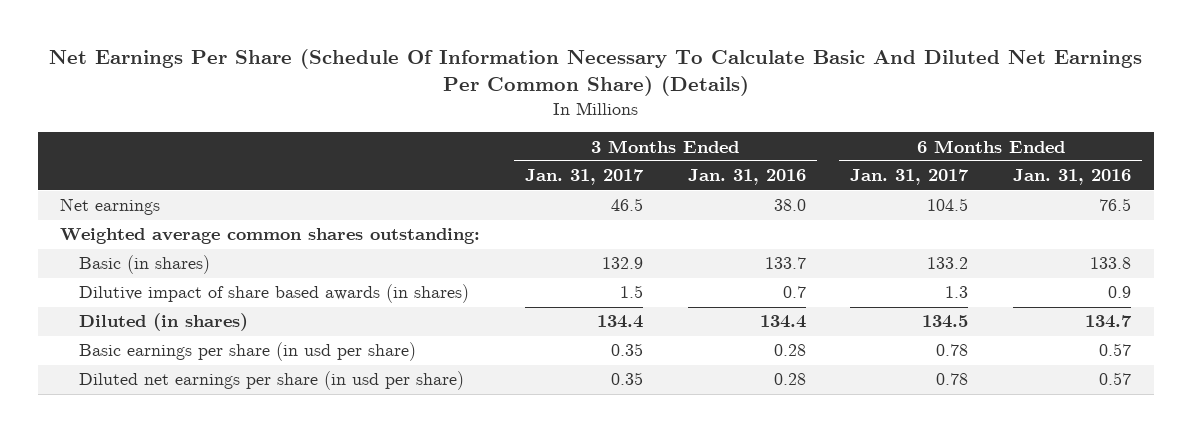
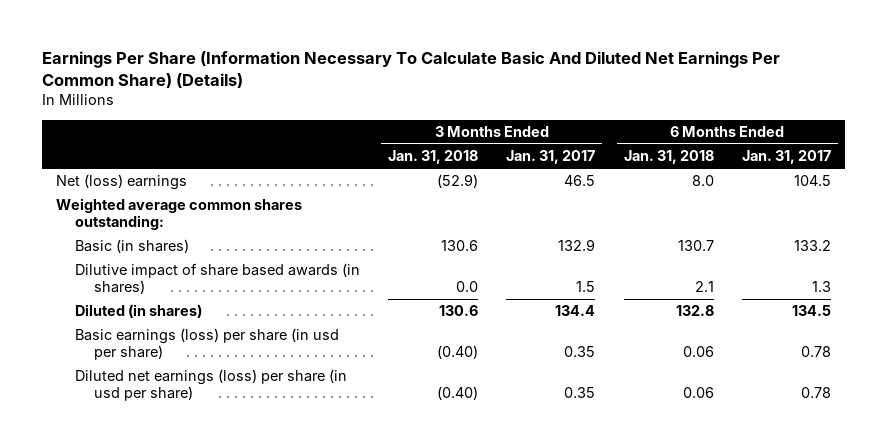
[48,49,1142,97] Net Earnings Per Share (Schedule Of Information Necessary To Calculate Basic And Diluted Net Earnings Per Common Share) (Details) -> [41,51,780,89] Earnings Per Share (Information Necessary To Calculate Basic And Diluted Net Earnings Per Common Share) (Details)
[687,169,806,186] Jan. 31, 2016 -> none
[1013,169,1132,186] Jan. 31, 2016 -> none
none -> [388,150,479,165] Jan. 31, 2018
none -> [623,150,714,165] Jan. 31, 2018
[59,198,160,216] Net earnings -> [56,174,188,191] Net (loss) earnings
[79,342,417,362] Basic earnings per share (in usd per share) -> [74,328,339,360] Basic earnings (loss) per share (in usd per share)
[79,371,465,391] Diluted net earnings per share (in usd per share) -> [74,369,347,401] Diluted net earnings (loss) per share (in usd per share)

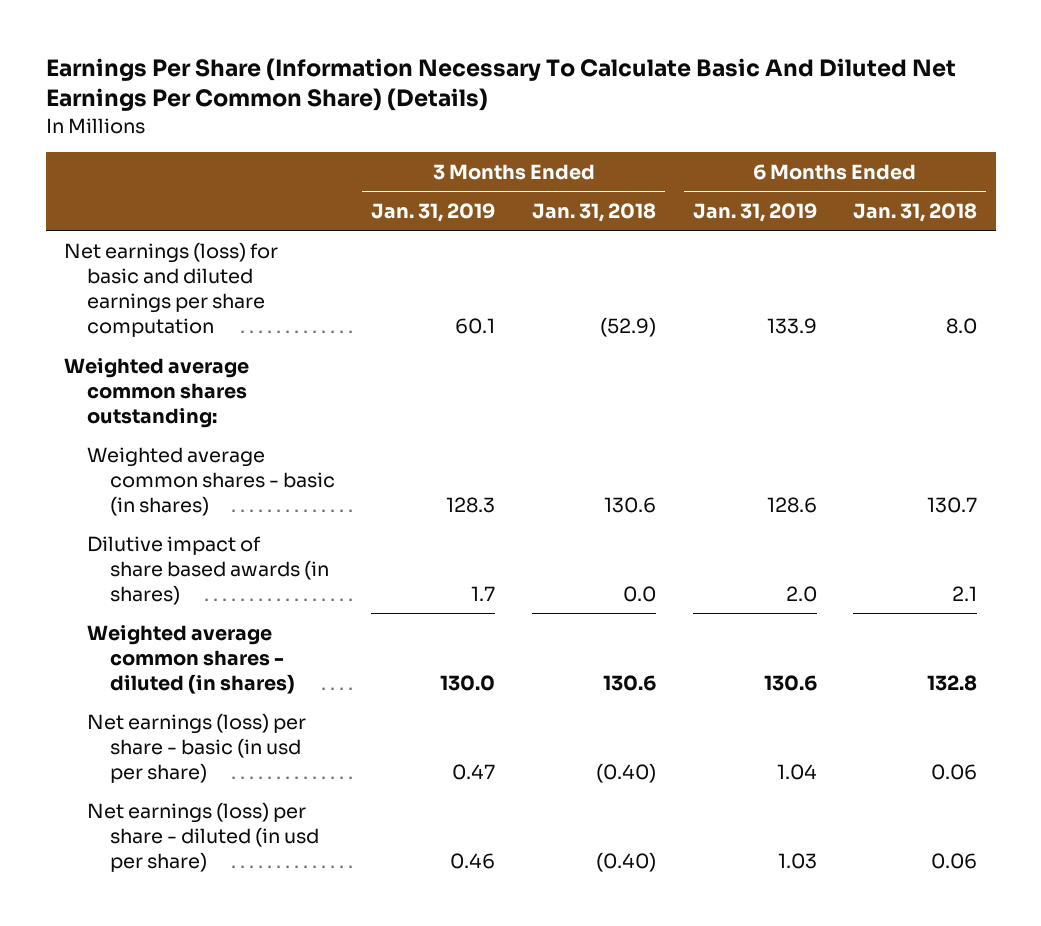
[506,150,596,165] Jan. 31, 2017 -> none
[741,150,831,165] Jan. 31, 2017 -> none
none -> [371,202,496,222] Jan. 31, 2019
none -> [692,202,817,222] Jan. 31, 2019
[56,174,188,191] Net (loss) earnings -> [64,241,279,338] Net earnings (loss) for basic and diluted earnings per share computation
[74,239,189,254] Basic (in shares) -> [86,446,335,517] Weighted average common shares - basic (in shares)
[74,304,202,319] Diluted (in shares) -> [86,624,295,695] Weighted average common shares - diluted (in shares)
[74,328,339,360] Basic earnings (loss) per share (in usd per share) -> [86,712,306,784] Net earnings (loss) per share - basic (in usd per share)
[74,369,347,401] Diluted net earnings (loss) per share (in usd per share) -> [86,801,319,873] Net earnings (loss) per share - diluted (in usd per share)

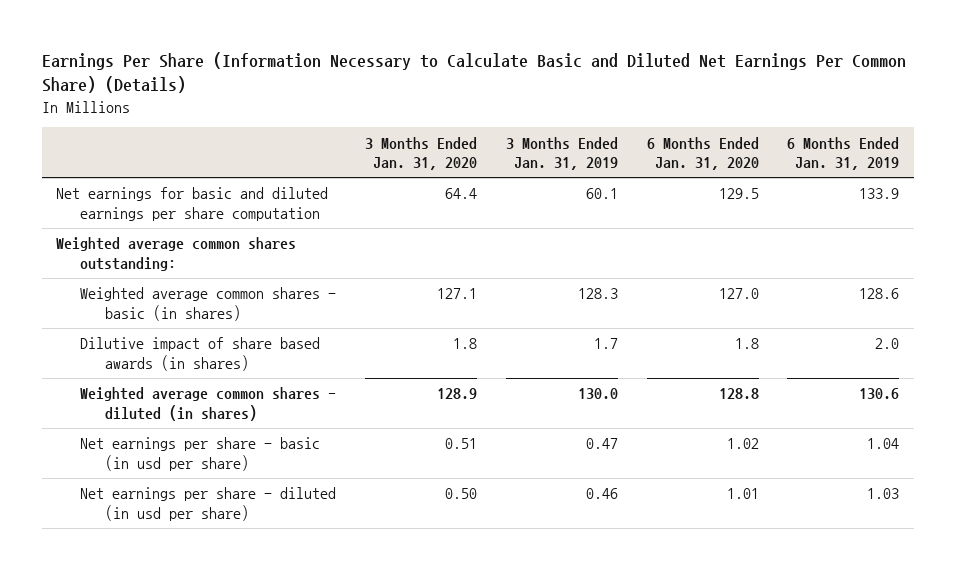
[45,58,956,112] Earnings Per Share (Information Necessary To Calculate Basic And Diluted Net Earnings Per Common Share) (Details) -> [41,51,906,94] Earnings Per Share (Information Necessary to Calculate Basic and Diluted Net Earnings Per Common Share) (Details)
[532,202,657,222] Jan. 31, 2018 -> none
[853,202,978,222] Jan. 31, 2018 -> none
none -> [365,136,478,171] 3 Months Ended Jan. 31, 2020
none -> [646,136,759,171] 6 Months Ended Jan. 31, 2020
[64,241,279,338] Net earnings (loss) for basic and diluted earnings per share computation -> [55,187,328,221] Net earnings for basic and diluted earnings per share computation
[86,712,306,784] Net earnings (loss) per share - basic (in usd per share) -> [80,437,321,471] Net earnings per share - basic (in usd per share)
[86,801,319,873] Net earnings (loss) per share - diluted (in usd per share) -> [80,487,337,521] Net earnings per share - diluted (in usd per share)

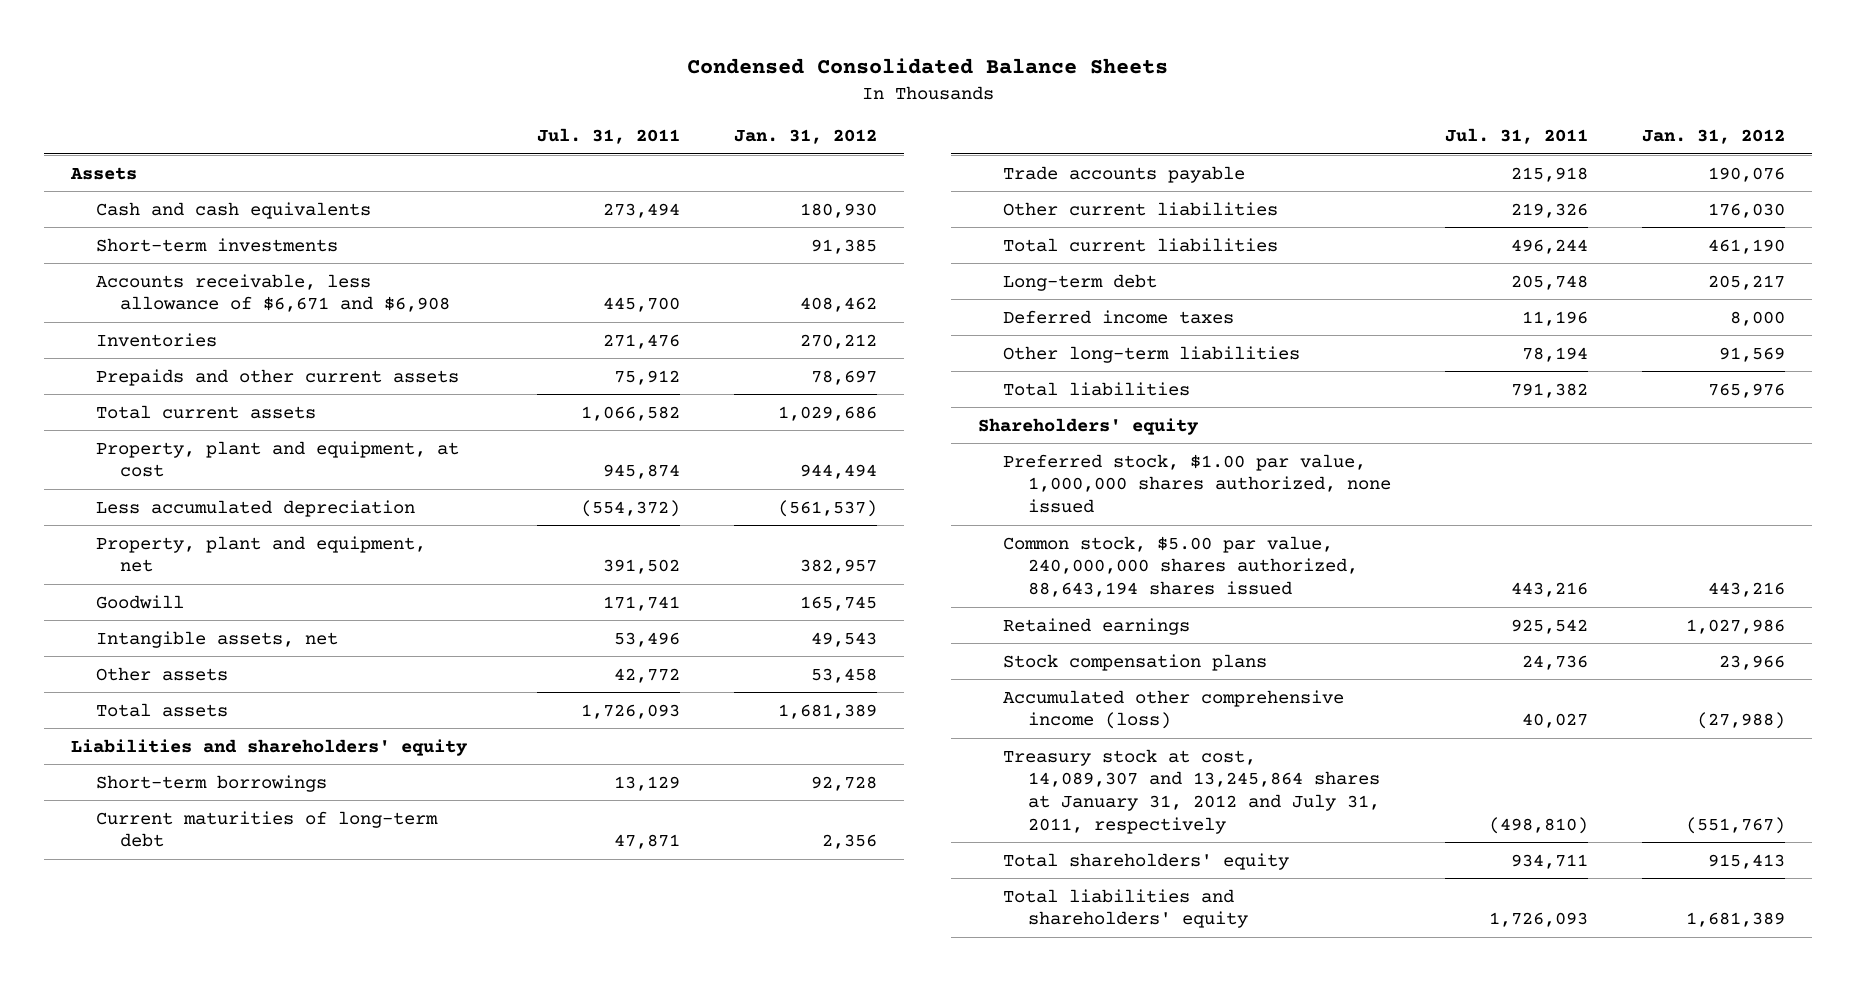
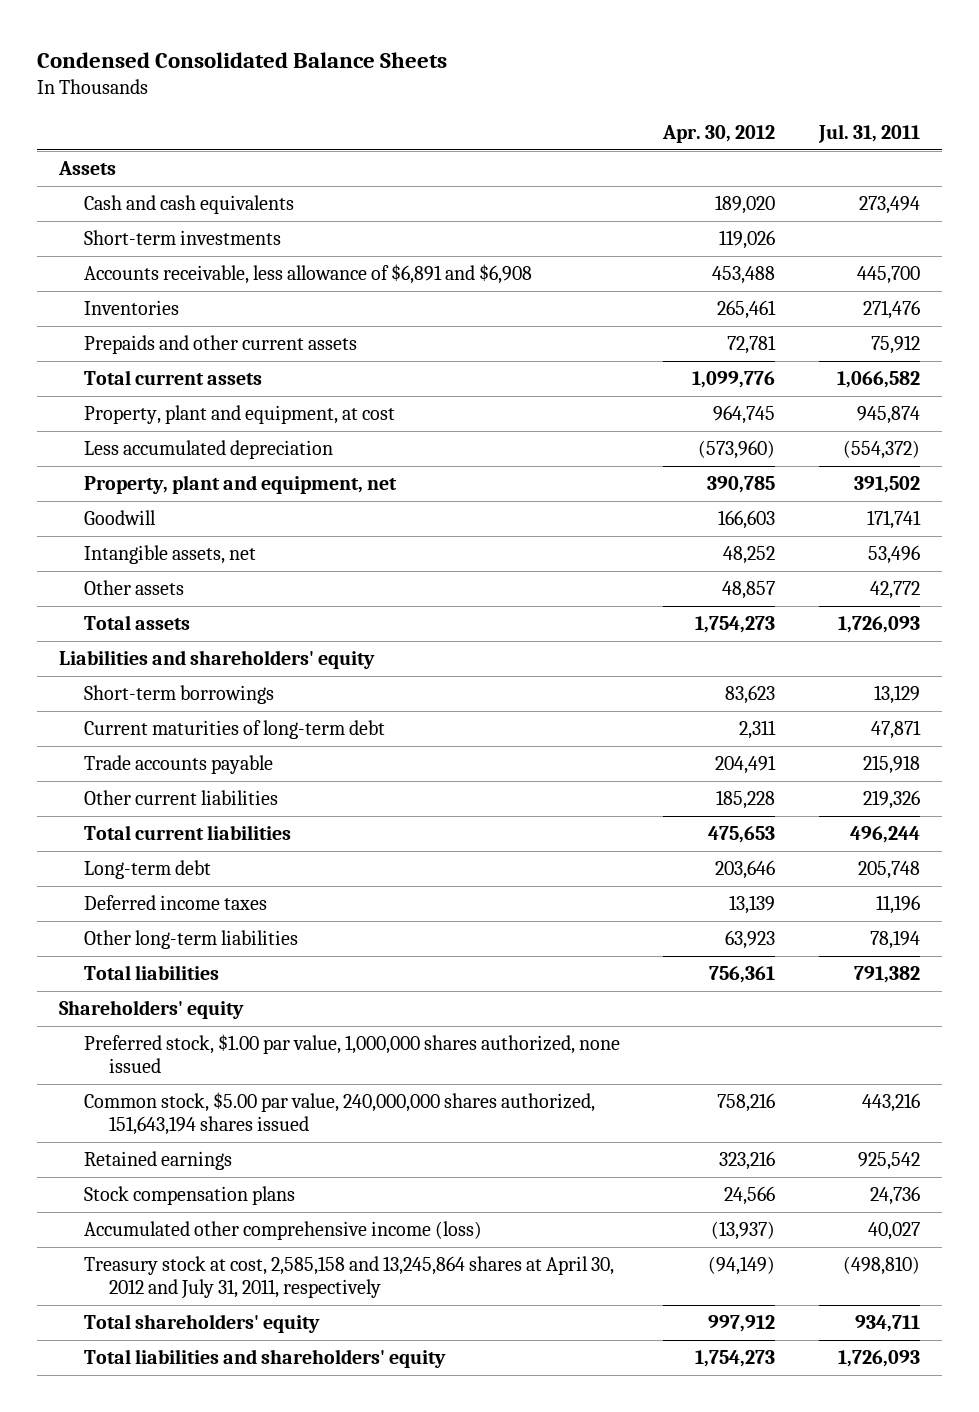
[734,129,878,145] Jan. 31, 2012 -> none
none -> [662,124,776,143] Apr. 30, 2012
[95,273,451,313] Accounts receivable, less allowance of $6,671 and $6,908 -> [83,264,532,285] Accounts receivable, less allowance of $6,891 and $6,908
[1003,535,1358,598] Common stock, $5.00 par value, 240,000,000 shares authorized, 88,643,194 shares issued -> [83,1092,595,1136] Common stock, $5.00 par value, 240,000,000 shares authorized, 151,643,194 shares issued
[1003,748,1380,834] Treasury stock at cost, 14,089,307 and 13,245,864 shares at January 31, 2012 and July 31, 2011, respectively -> [83,1256,614,1300] Treasury stock at cost, 2,585,158 and 13,245,864 shares at April 30, 2012 and July 31, 2011, respectively

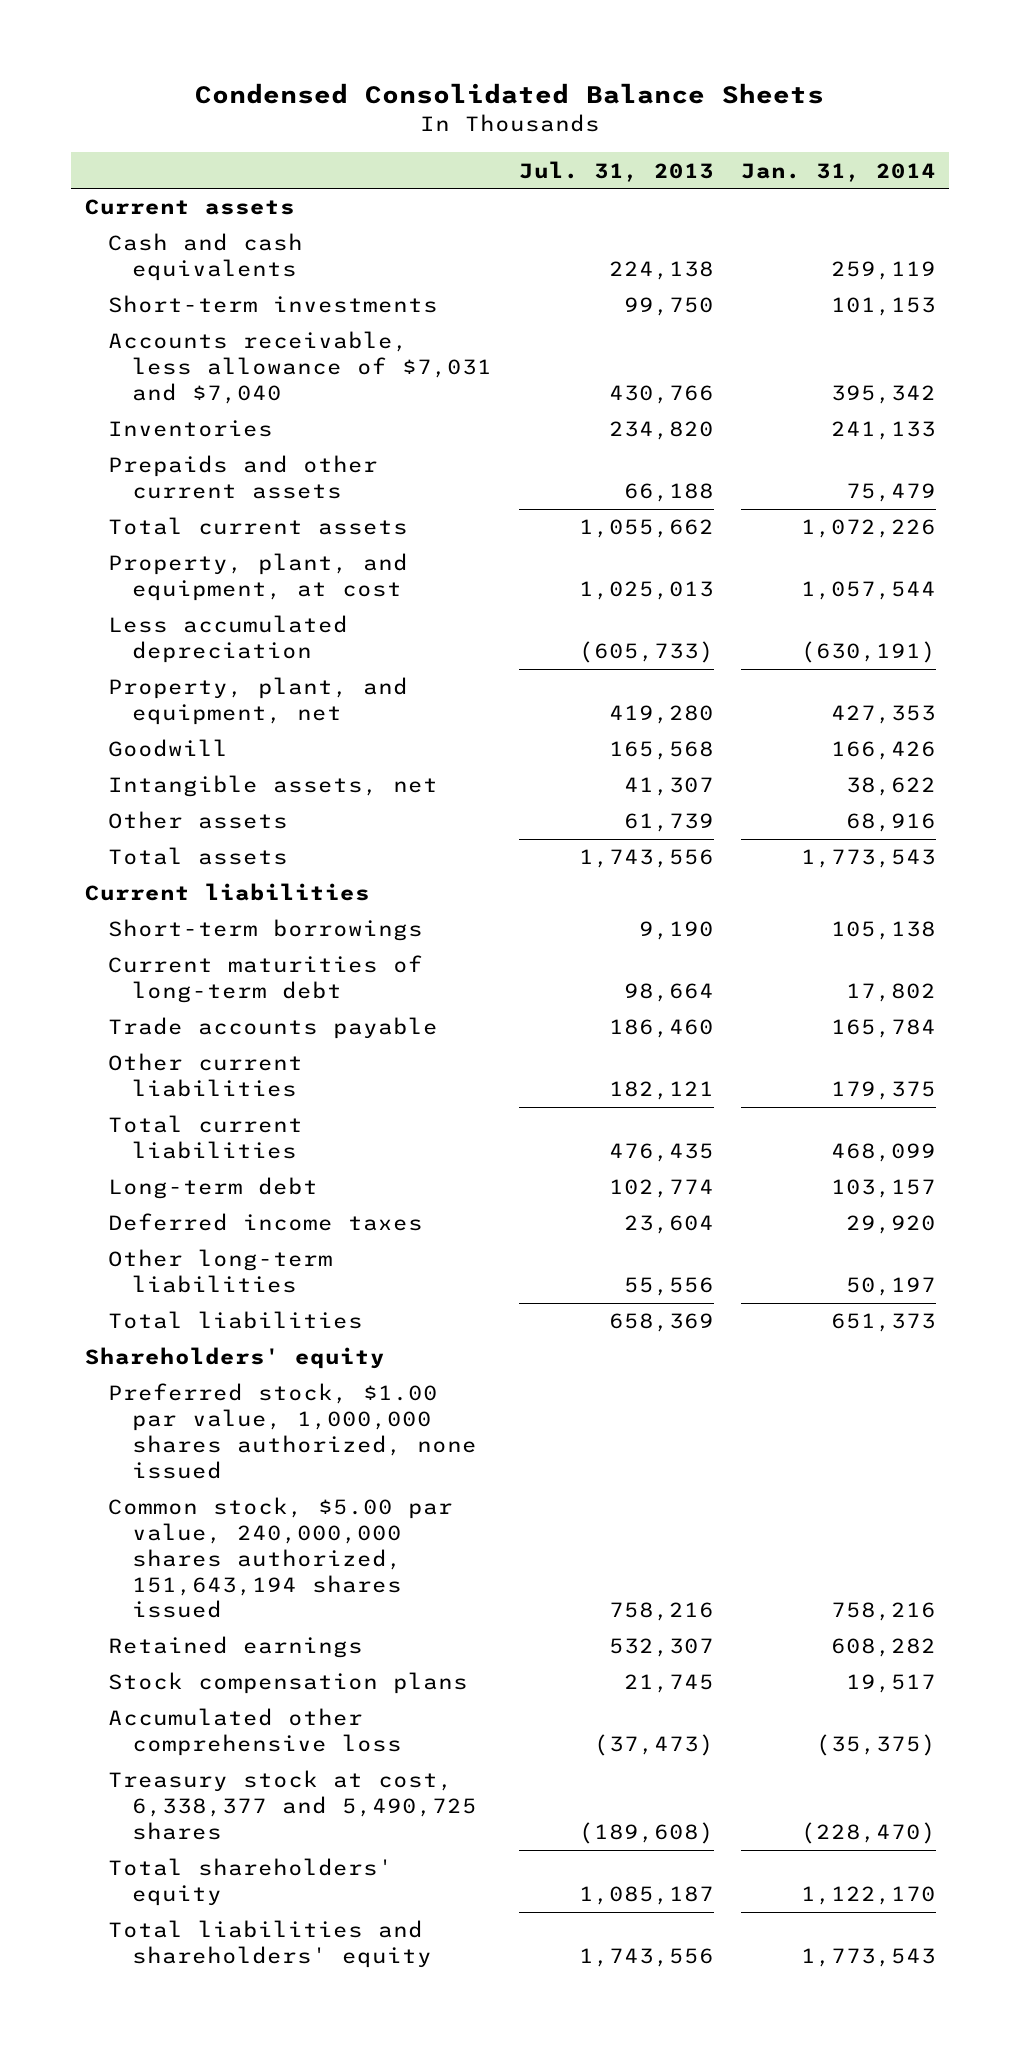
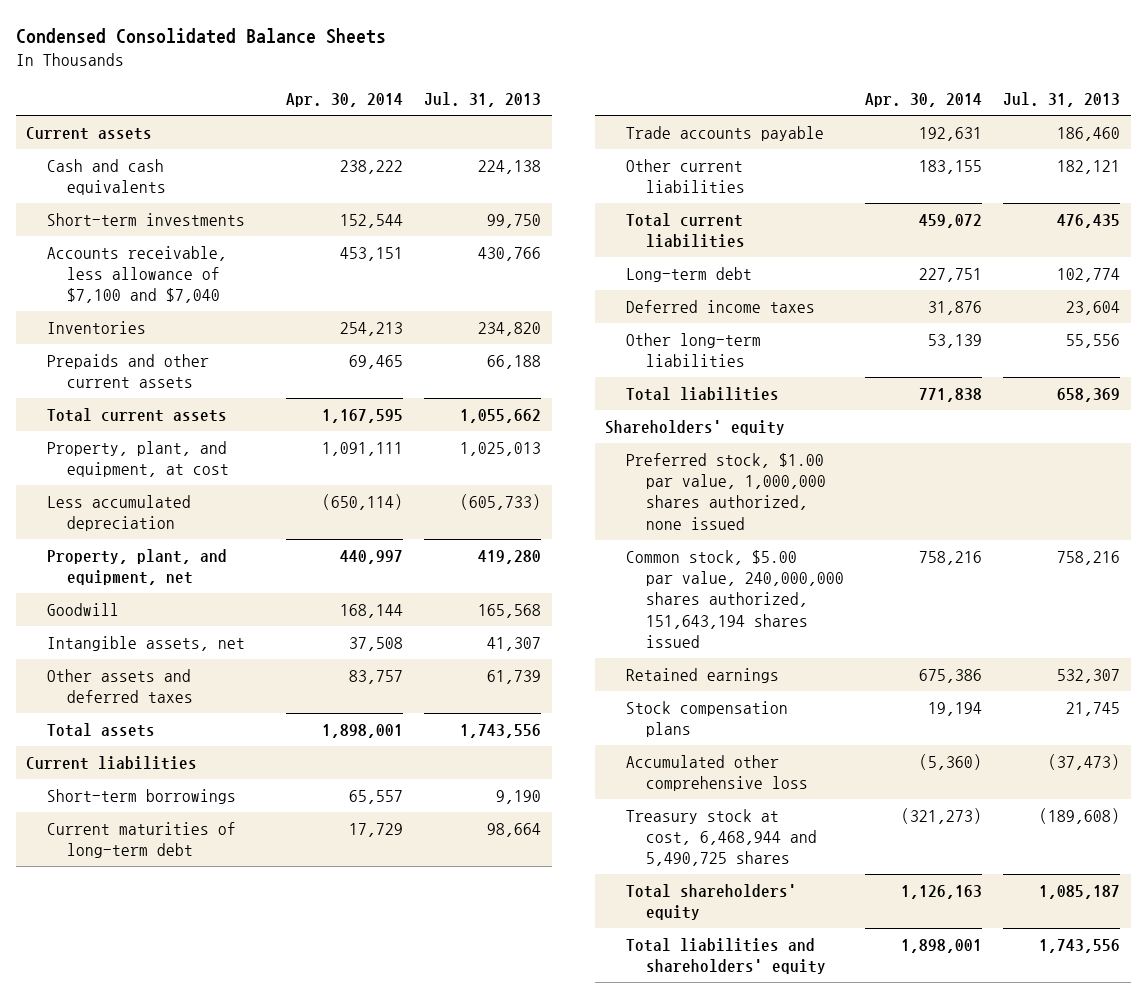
[740,162,936,182] Jan. 31, 2014 -> none
none -> [286,93,404,108] Apr. 30, 2014
[108,331,492,404] Accounts receivable, less allowance of $7,031 and $7,040 -> [46,245,227,304] Accounts receivable, less allowance of $7,100 and $7,040
[108,811,289,830] Other assets -> [46,668,194,704] Other assets and deferred taxes
[108,1770,477,1840] Treasury stock at cost, 6,338,377 and 5,490,725 shares -> [625,808,818,867] Treasury stock at cost, 6,468,944 and 5,490,725 shares

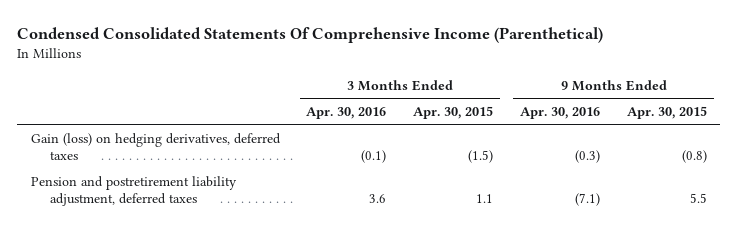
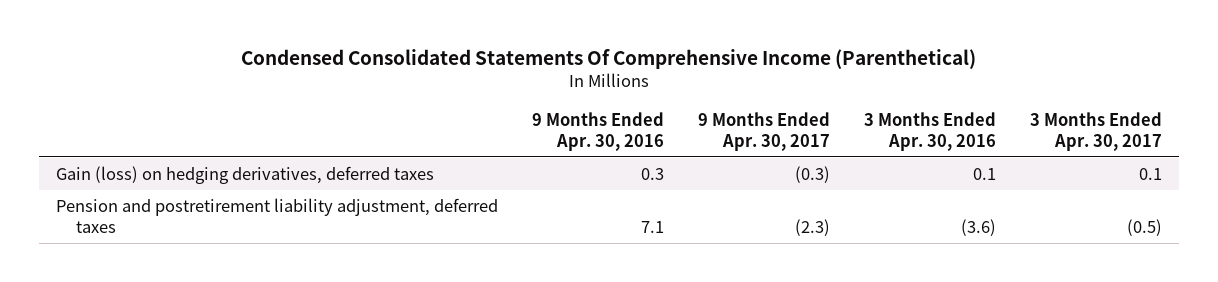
[413,105,494,119] Apr. 30, 2015 -> none
[626,105,707,119] Apr. 30, 2015 -> none
none -> [698,111,831,151] 9 Months Ended Apr. 30, 2017
none -> [1030,111,1163,151] 3 Months Ended Apr. 30, 2017
[361,149,387,163] (0.1) -> [973,168,997,181] 0.1
[575,149,601,163] (0.3) -> [641,168,665,181] 0.3
[369,193,387,203] 3.6 -> [961,218,997,236] (3.6)
[575,192,601,206] (7.1) -> [641,220,665,233] 7.1

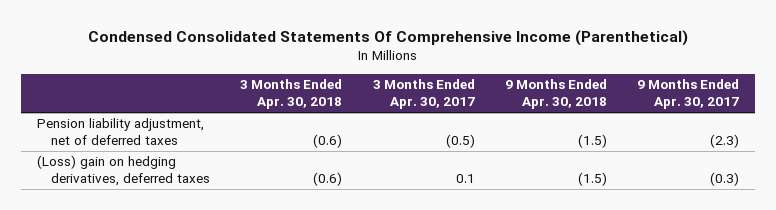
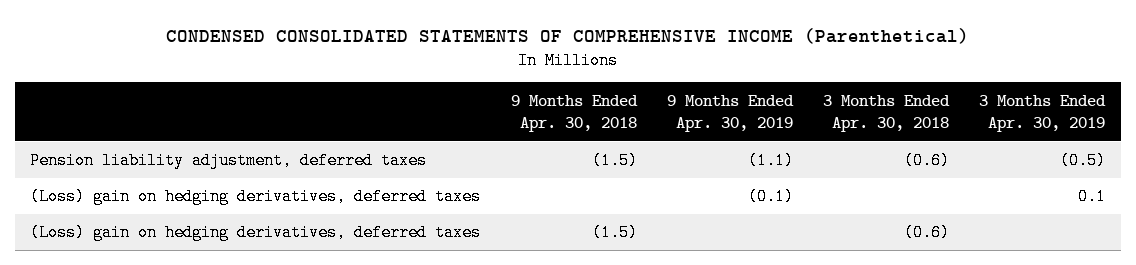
[87,30,688,47] Condensed Consolidated Statements Of Comprehensive Income (Parenthetical) -> [165,27,969,44] CONDENSED CONSOLIDATED STATEMENTS OF COMPREHENSIVE INCOME (Parenthetical)
[372,79,475,110] 3 Months Ended Apr. 30, 2017 -> none
[637,79,740,110] 9 Months Ended Apr. 30, 2017 -> none
none -> [666,94,794,132] 9 Months Ended Apr. 30, 2019
none -> [979,94,1107,132] 3 Months Ended Apr. 30, 2019
[36,118,204,146] Pension liability adjustment, net of deferred taxes -> [30,152,428,170] Pension liability adjustment, deferred taxes
none -> [30,188,482,206] (Loss) gain on hedging derivatives, deferred taxes

